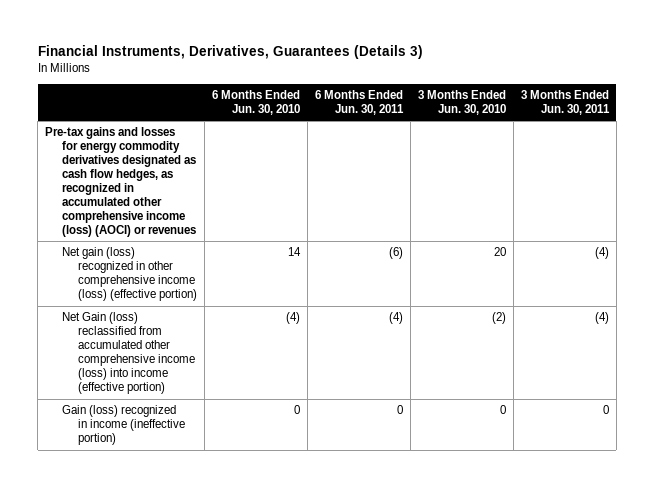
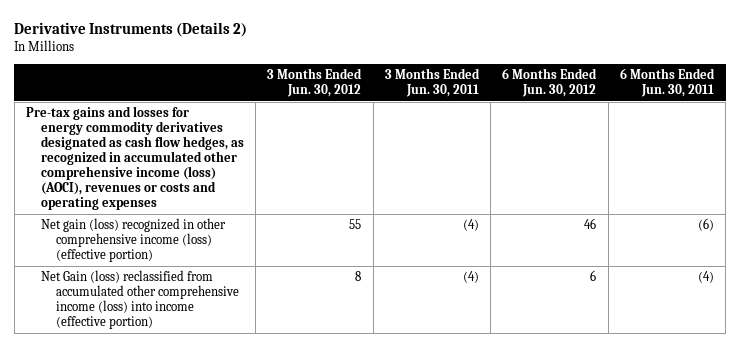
[37,45,423,60] Financial Instruments, Derivatives, Guarantees (Details 3) -> [14,22,248,38] Derivative Instruments (Details 2)
[212,89,301,115] 6 Months Ended Jun. 30, 2010 -> none
[418,89,507,115] 3 Months Ended Jun. 30, 2010 -> none
none -> [267,68,363,98] 3 Months Ended Jun. 30, 2012
none -> [502,68,598,98] 6 Months Ended Jun. 30, 2012
[45,127,196,238] Pre-tax gains and losses for energy commodity derivatives designated as cash flow hedges, as recognized in accumulated other comprehensive income (loss) (AOCI) or revenues -> [26,106,244,211] Pre-tax gains and losses for energy commodity derivatives designated as cash flow hedges, as recognized in accumulated other comprehensive income (loss) (AOCI), revenues or costs and operating expenses
[61,405,186,446] Gain (loss) recognized in income (ineffective portion) -> none

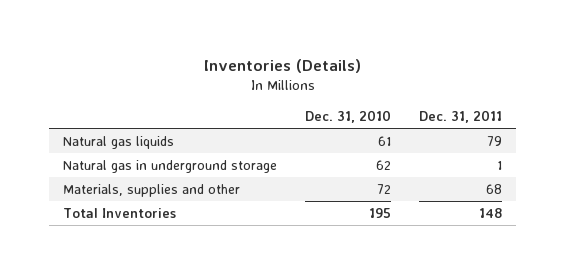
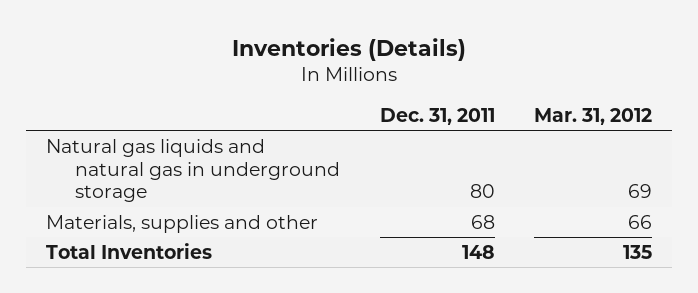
[305,110,392,124] Dec. 31, 2010 -> none
none -> [533,107,652,125] Mar. 31, 2012
[63,159,278,173] Natural gas in underground storage -> none
[63,135,175,149] Natural gas liquids -> [45,138,341,203] Natural gas liquids and natural gas in underground storage
[487,135,503,146] 79 -> [469,184,495,199] 80

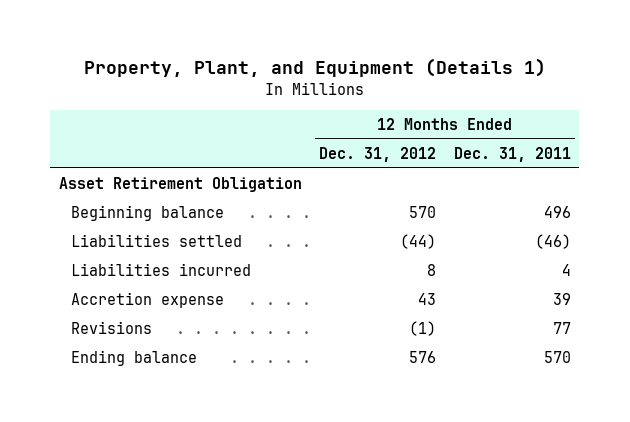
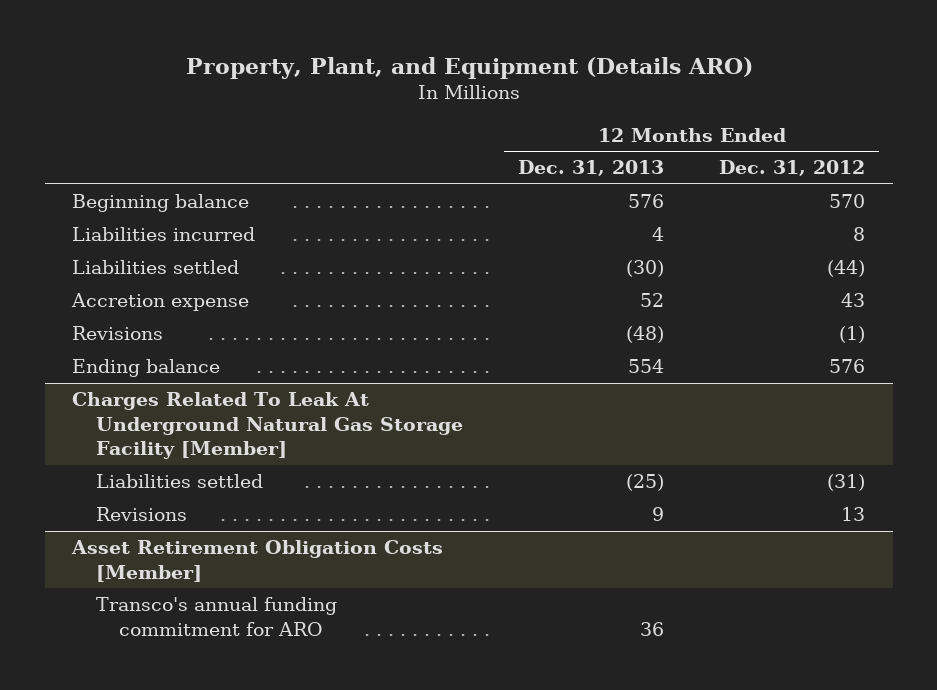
[83,58,546,78] Property, Plant, and Equipment (Details 1) -> [185,56,753,79] Property, Plant, and Equipment (Details ARO)
[453,146,571,162] Dec. 31, 2011 -> none
none -> [518,160,665,177] Dec. 31, 2013
[59,176,303,192] Asset Retirement Obligation -> none
[71,233,243,247] Liabilities settled -> [72,260,240,275] Liabilities settled
none -> [72,392,463,460] Charges Related To Leak At Underground Natural Gas Storage Facility [Member]
none -> [95,474,263,489] Liabilities settled
none -> [95,507,187,522] Revisions
none -> [71,540,444,582] Asset Retirement Obligation Costs [Member]
none -> [95,597,337,636] Transco's annual funding commitment for ARO

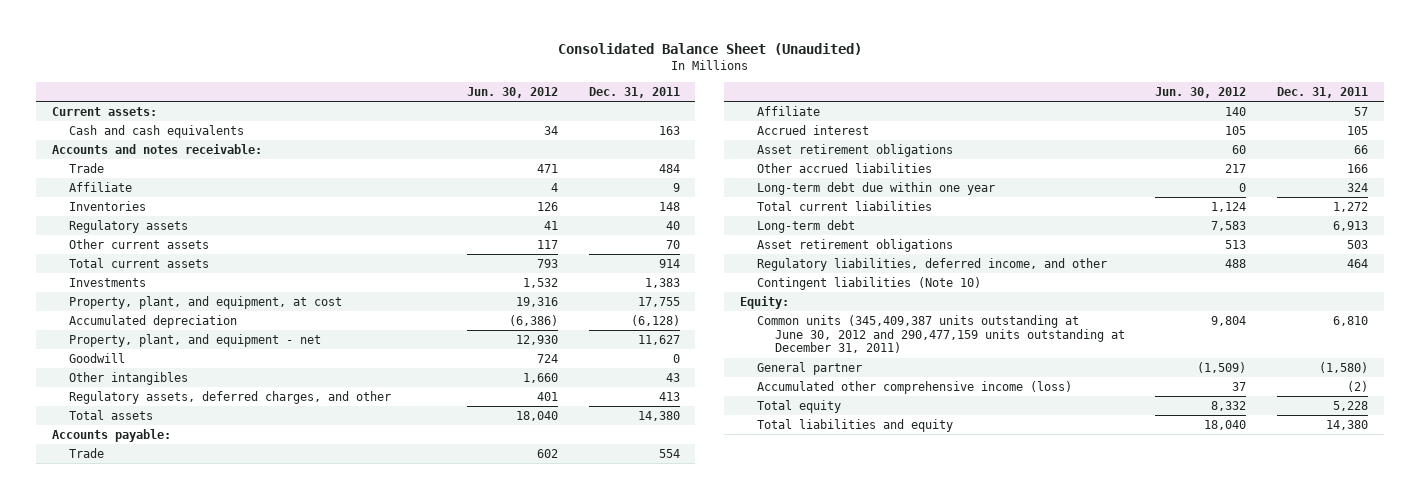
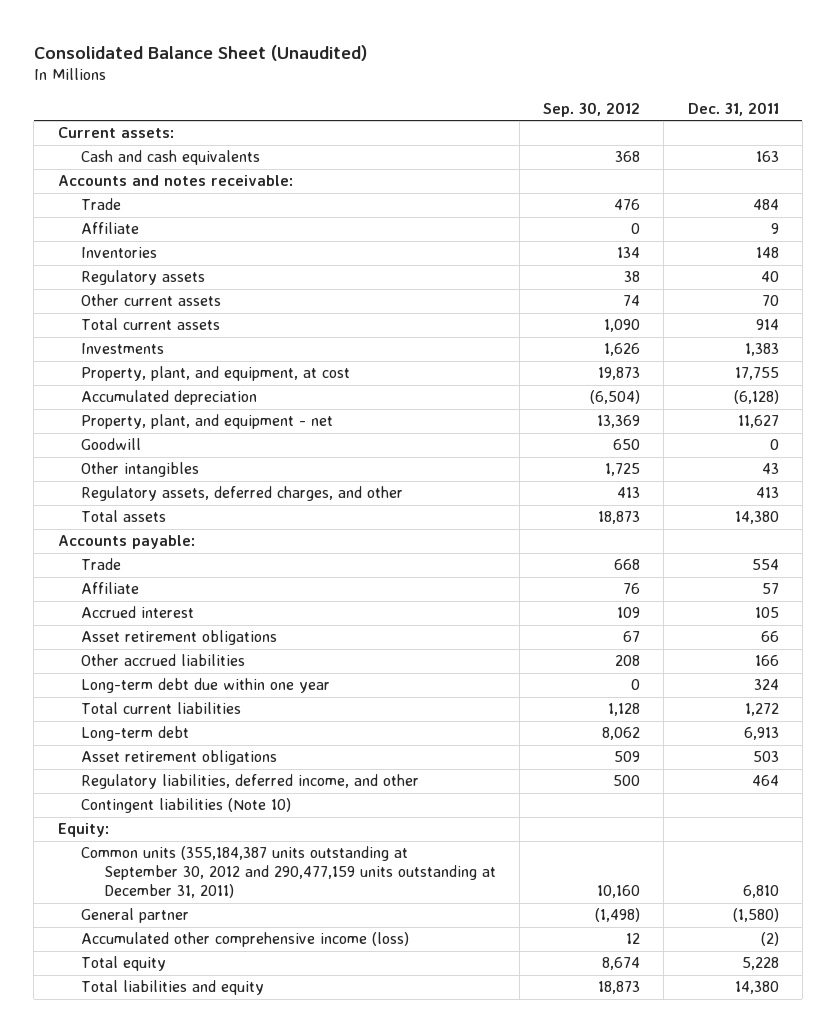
[467,86,559,98] Jun. 30, 2012 -> none
none -> [543,101,641,117] Sep. 30, 2012
[757,314,1125,354] Common units (345,409,387 units outstanding at June 30, 2012 and 290,477,159 units outstanding at December 31, 2011) -> [80,846,496,899] Common units (355,184,387 units outstanding at September 30, 2012 and 290,477,159 units outstanding at December 31, 2011)

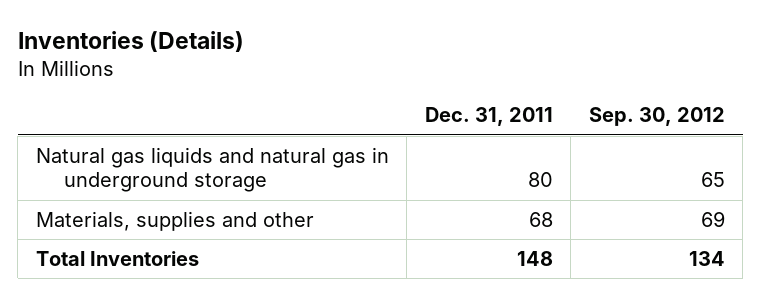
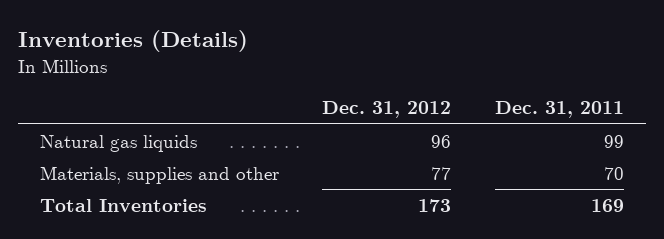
[588,107,725,127] Sep. 30, 2012 -> none
none -> [322,101,452,119] Dec. 31, 2012
[35,146,389,193] Natural gas liquids and natural gas in underground storage -> [39,134,197,152] Natural gas liquids
[527,172,553,188] 80 -> [604,134,625,148] 99
[528,211,553,227] 68 -> [604,166,625,180] 70
[516,250,553,266] 148 -> [591,198,625,212] 169

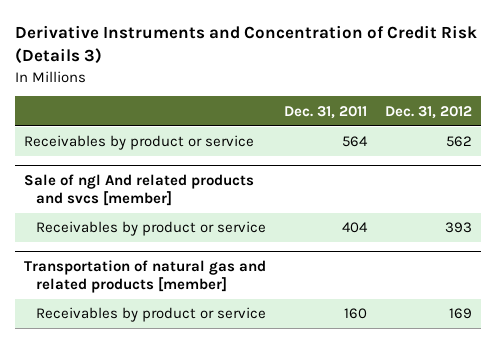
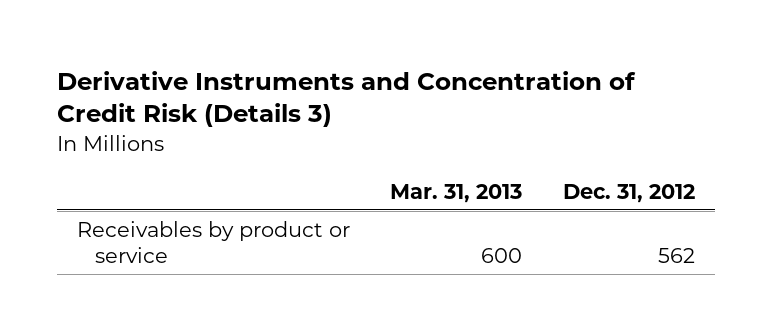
[283,105,367,119] Dec. 31, 2011 -> none
none -> [390,183,523,203] Mar. 31, 2013
[23,173,254,207] Sale of ngl And related products and svcs [member] -> none
[35,221,266,237] Receivables by product or service -> none
[23,259,266,294] Transportation of natural gas and related products [member] -> none
[35,307,266,323] Receivables by product or service -> none

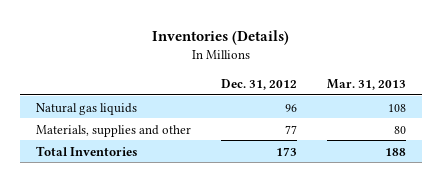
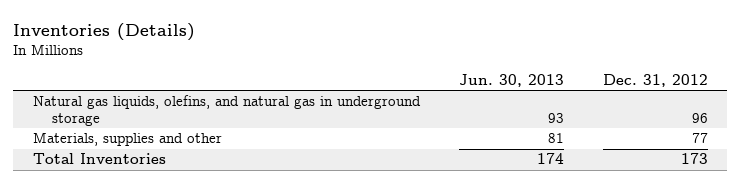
[327,78,407,90] Mar. 31, 2013 -> none
none -> [458,73,564,87] Jun. 30, 2013
[35,102,137,115] Natural gas liquids -> [32,95,421,126] Natural gas liquids, olefins, and natural gas in underground storage

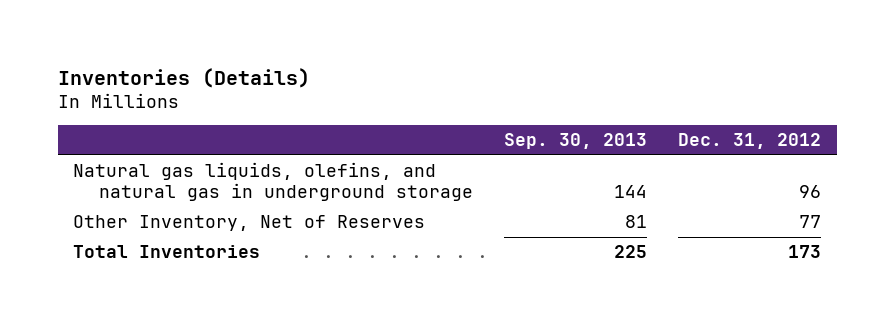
[458,73,564,87] Jun. 30, 2013 -> none
none -> [504,133,648,150] Sep. 30, 2013
[32,132,222,147] Materials, supplies and other -> none
none -> [73,215,426,232] Other Inventory, Net of Reserves

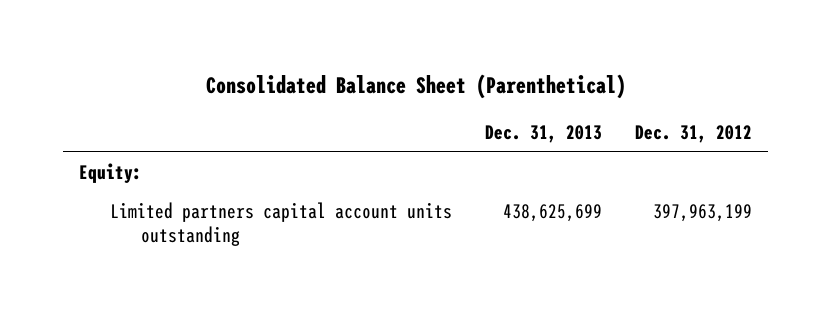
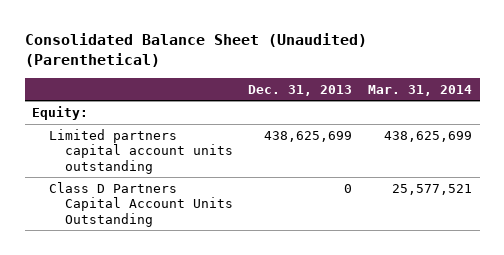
[205,74,626,100] Consolidated Balance Sheet (Parenthetical) -> [24,32,367,67] Consolidated Balance Sheet (Unaudited) (Parenthetical)
[634,125,752,144] Dec. 31, 2012 -> none
none -> [367,84,472,96] Mar. 31, 2014
none -> [48,182,233,227] Class D Partners Capital Account Units Outstanding

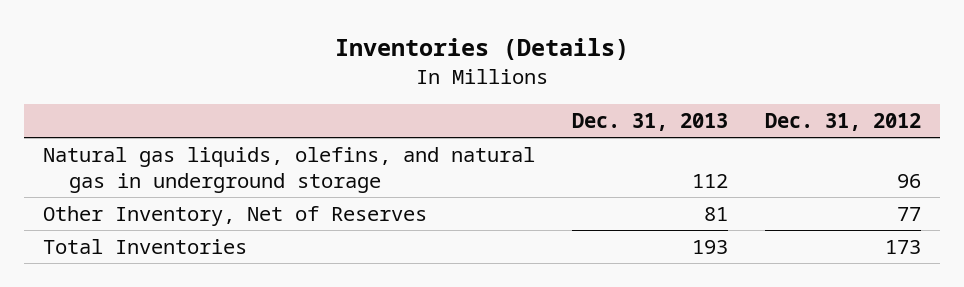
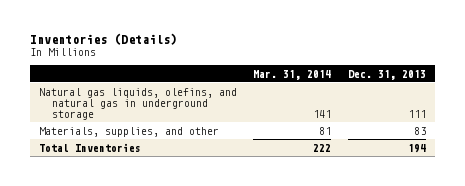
[765,113,922,132] Dec. 31, 2012 -> none
none -> [253,69,332,80] Mar. 31, 2014
[42,205,427,226] Other Inventory, Net of Reserves -> none
[691,174,728,189] 112 -> [408,109,427,118] 111
none -> [38,126,219,137] Materials, supplies, and other
[691,239,728,254] 193 -> [408,143,427,153] 194

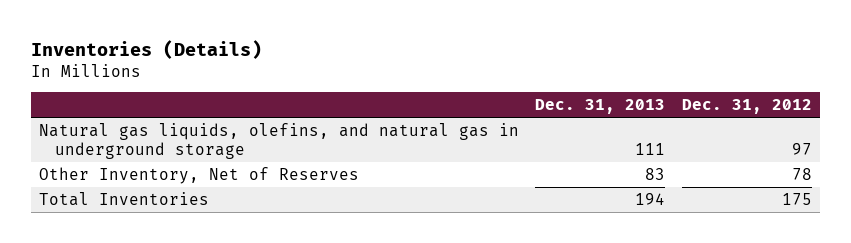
[253,69,332,80] Mar. 31, 2014 -> none
none -> [681,99,812,115] Dec. 31, 2012
[38,126,219,137] Materials, supplies, and other -> [39,166,360,184] Other Inventory, Net of Reserves

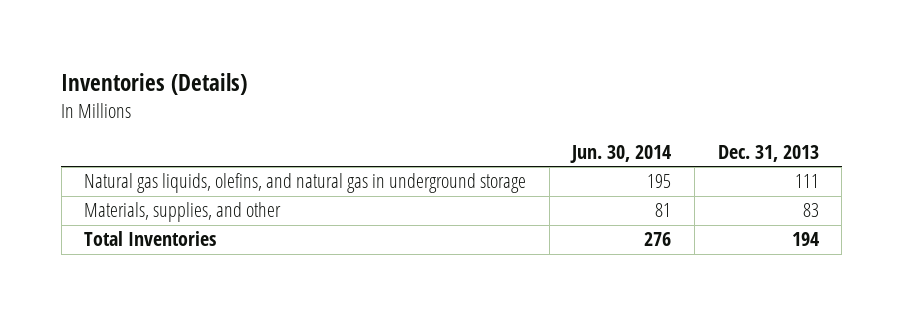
[681,99,812,115] Dec. 31, 2012 -> none
none -> [570,144,672,163] Jun. 30, 2014
[39,166,360,184] Other Inventory, Net of Reserves -> [84,202,282,223] Materials, supplies, and other

